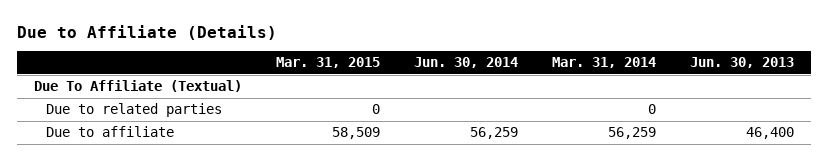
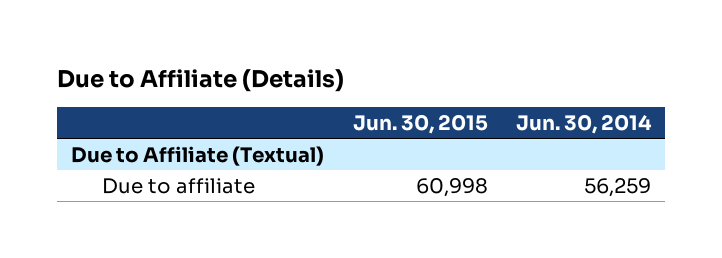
[275,57,380,69] Mar. 31, 2015 -> none
[551,57,656,69] Mar. 31, 2014 -> none
[689,57,794,69] Jun. 30, 2013 -> none
none -> [352,114,488,135] Jun. 30, 2015
[45,103,222,118] Due to related parties -> none
[33,80,242,93] Due To Affiliate (Textual) -> [70,145,324,166] Due to Affiliate (Textual)

